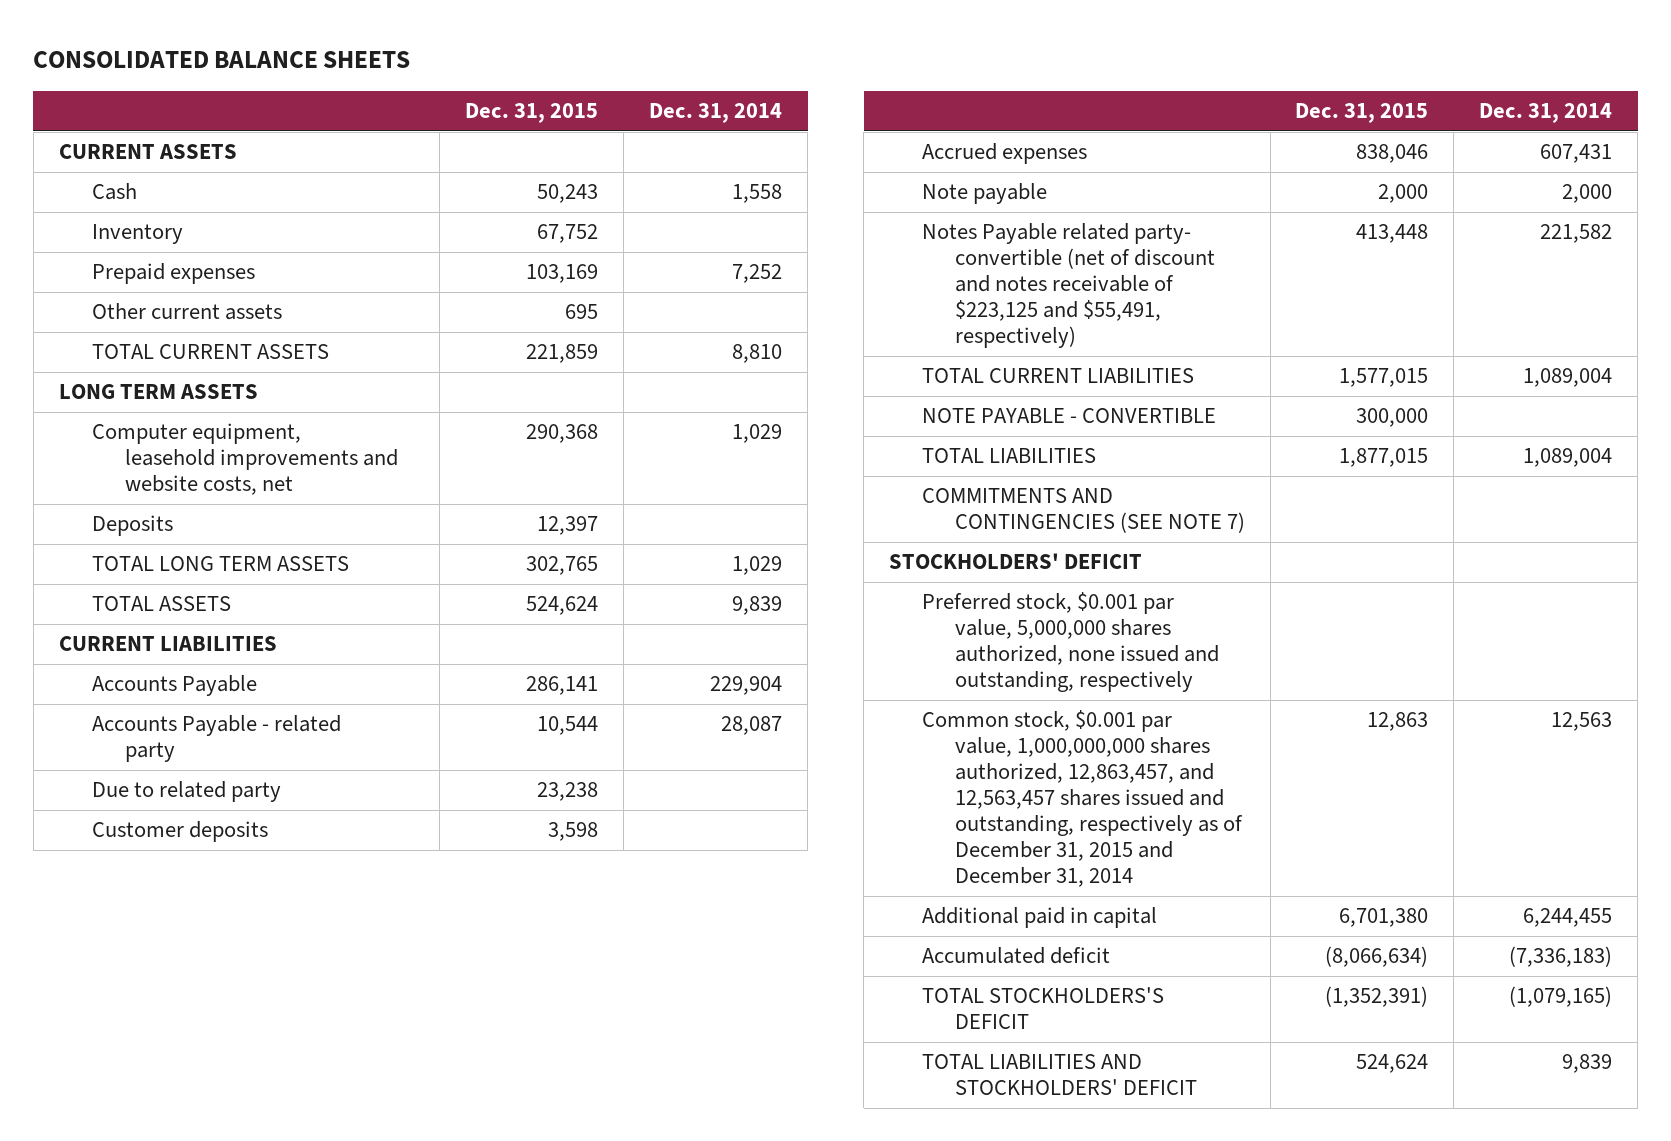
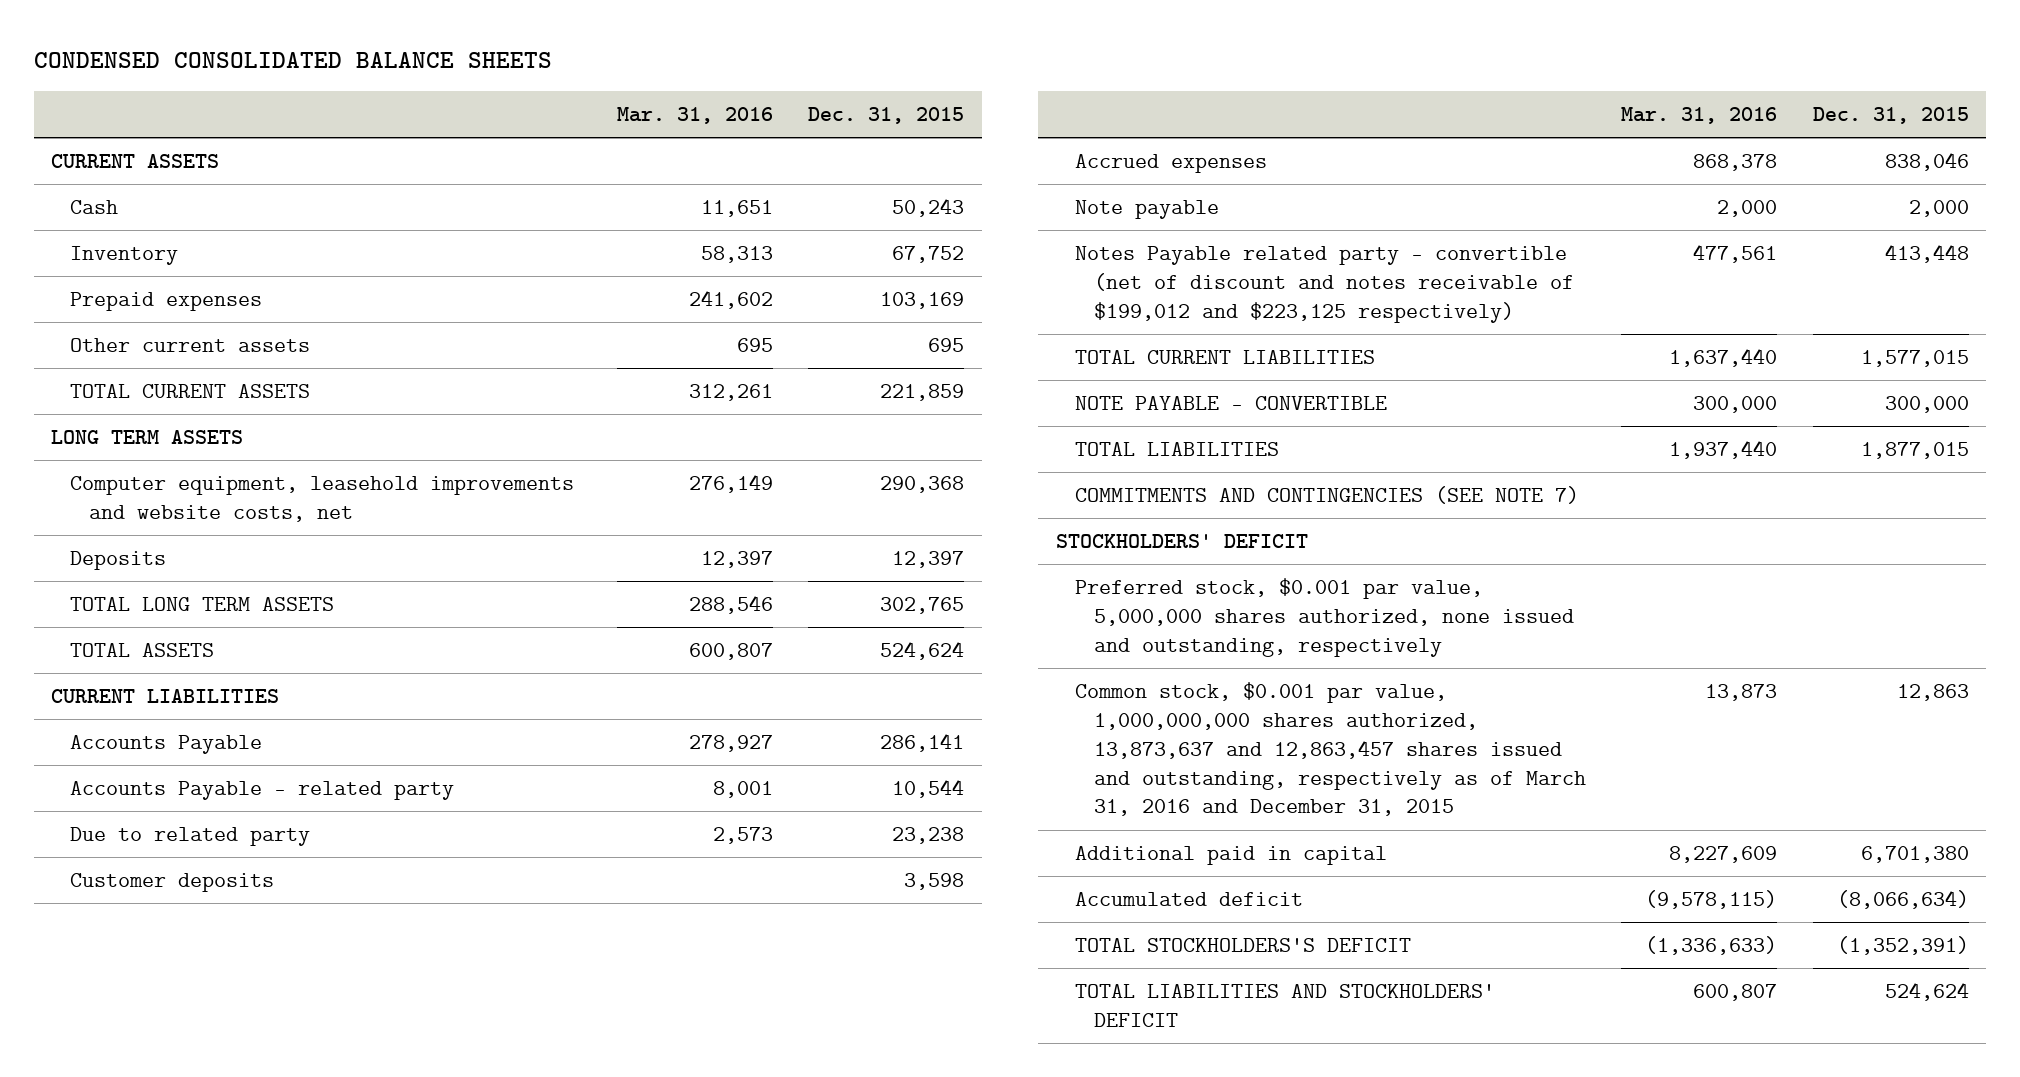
[33,51,411,69] CONSOLIDATED BALANCE SHEETS -> [33,52,552,69] CONDENSED CONSOLIDATED BALANCE SHEETS
[649,103,783,124] Dec. 31, 2014 -> none
none -> [616,106,773,124] Mar. 31, 2016
[921,223,1215,349] Notes Payable related party- convertible (net of discount and notes receivable of $223,125 and $55,491, respectively) -> [1074,246,1574,323] Notes Payable related party - convertible (net of discount and notes receivable of $199,012 and $223,125 respectively)
[921,710,1243,888] Common stock, $0.001 par value, 1,000,000,000 shares authorized, 12,863,457, and 12,563,457 shares issued and outstanding, respectively as of December 31, 2015 and December 31, 2014 -> [1074,682,1586,817] Common stock, $0.001 par value, 1,000,000,000 shares authorized, 13,873,637 and 12,863,457 shares issued and outstanding, respectively as of March 31, 2016 and December 31, 2015

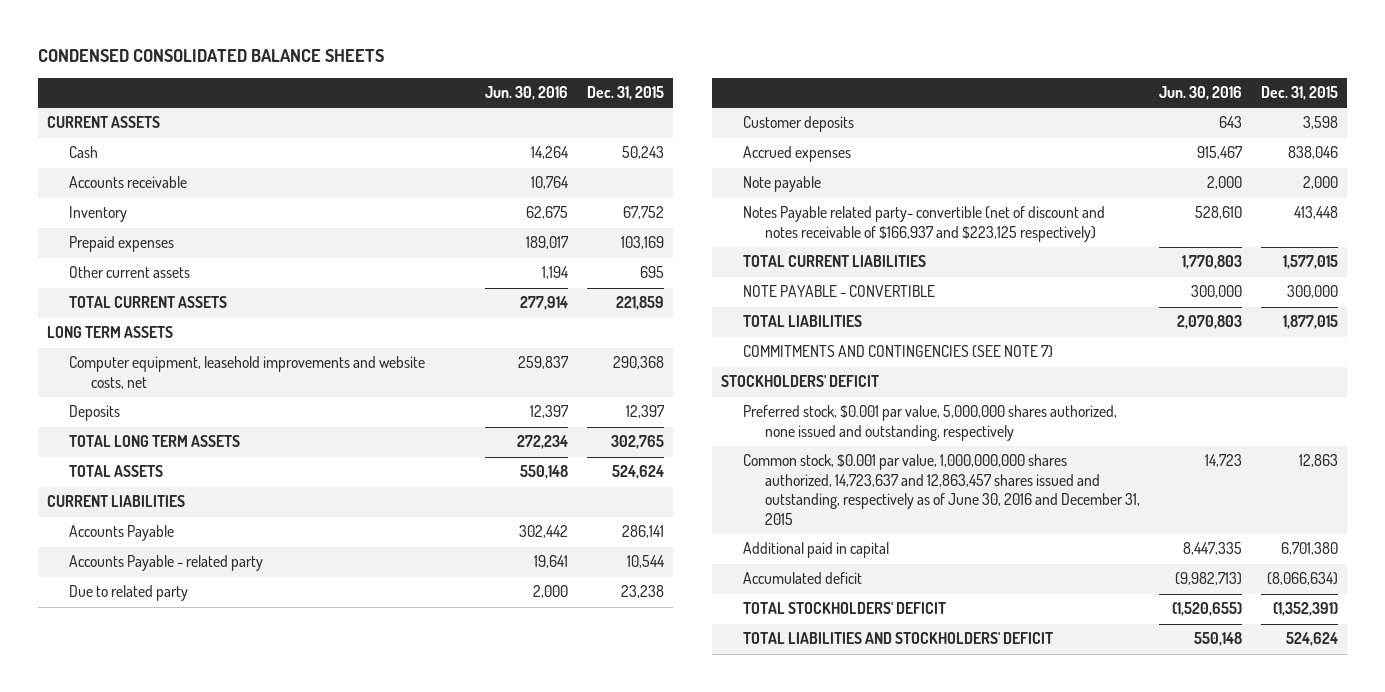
[616,106,773,124] Mar. 31, 2016 -> none
none -> [485,86,569,101] Jun. 30, 2016
none -> [69,176,188,189] Accounts receivable
[1074,246,1574,323] Notes Payable related party - convertible (net of discount and notes receivable of $199,012 and $223,125 respectively) -> [743,206,1106,242] Notes Payable related party- convertible (net of discount and notes receivable of $166,937 and $223,125 respectively)
[1074,682,1586,817] Common stock, $0.001 par value, 1,000,000,000 shares authorized, 13,873,637 and 12,863,457 shares issued and outstanding, respectively as of March 31, 2016 and December 31, 2015 -> [743,454,1141,525] Common stock, $0.001 par value, 1,000,000,000 shares authorized, 14,723,637 and 12,863,457 shares issued and outstanding, respectively as of June 30, 2016 and December 31, 2015
[1074,938,1411,953] TOTAL STOCKHOLDERS'S DEFICIT -> [743,602,947,615] TOTAL STOCKHOLDERS' DEFICIT

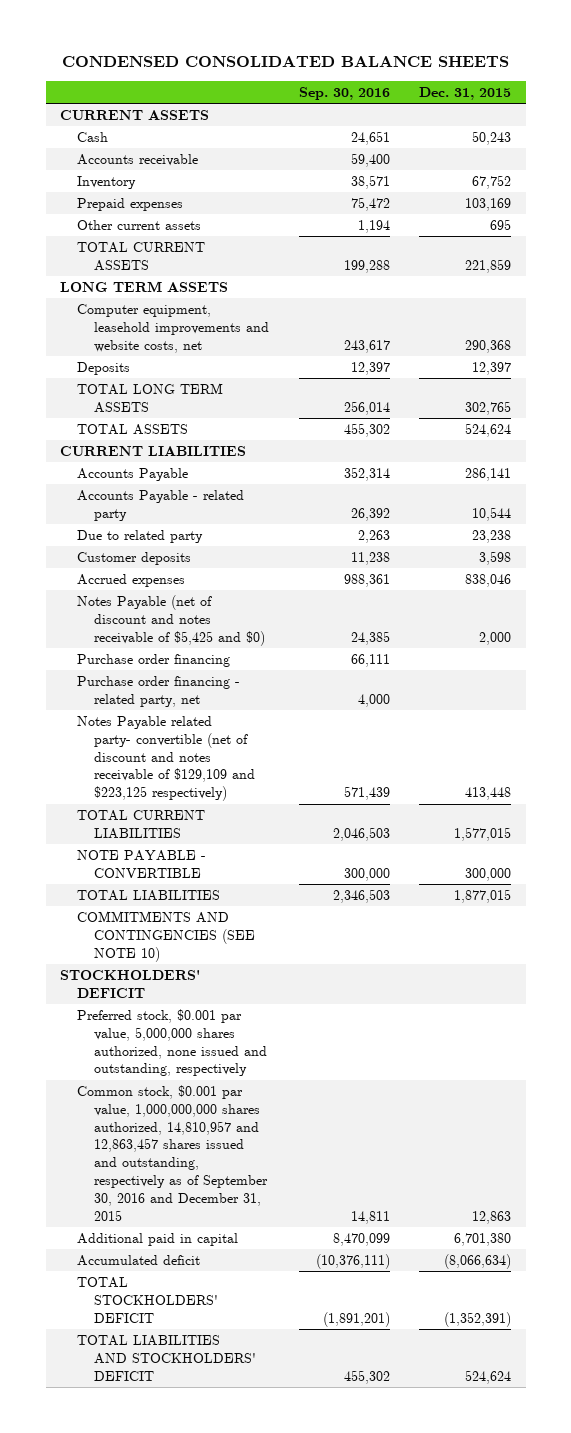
[485,86,569,101] Jun. 30, 2016 -> none
none -> [298,87,390,101] Sep. 30, 2016
[743,176,822,193] Note payable -> [77,594,266,646] Notes Payable (net of discount and notes receivable of $5,425 and $0)
none -> [77,653,231,667] Purchase order financing
none -> [77,675,241,707] Purchase order financing - related party, net
[743,206,1106,242] Notes Payable related party- convertible (net of discount and notes receivable of $166,937 and $223,125 respectively) -> [77,715,256,802] Notes Payable related party- convertible (net of discount and notes receivable of $129,109 and $223,125 respectively)
[743,345,1054,359] COMMITMENTS AND CONTINGENCIES (SEE NOTE 7) -> [77,910,256,962] COMMITMENTS AND CONTINGENCIES (SEE NOTE 10)
[743,454,1141,525] Common stock, $0.001 par value, 1,000,000,000 shares authorized, 14,723,637 and 12,863,457 shares issued and outstanding, respectively as of June 30, 2016 and December 31, 2015 -> [77,1084,269,1222] Common stock, $0.001 par value, 1,000,000,000 shares authorized, 14,810,957 and 12,863,457 shares issued and outstanding, respectively as of September 30, 2016 and December 31, 2015

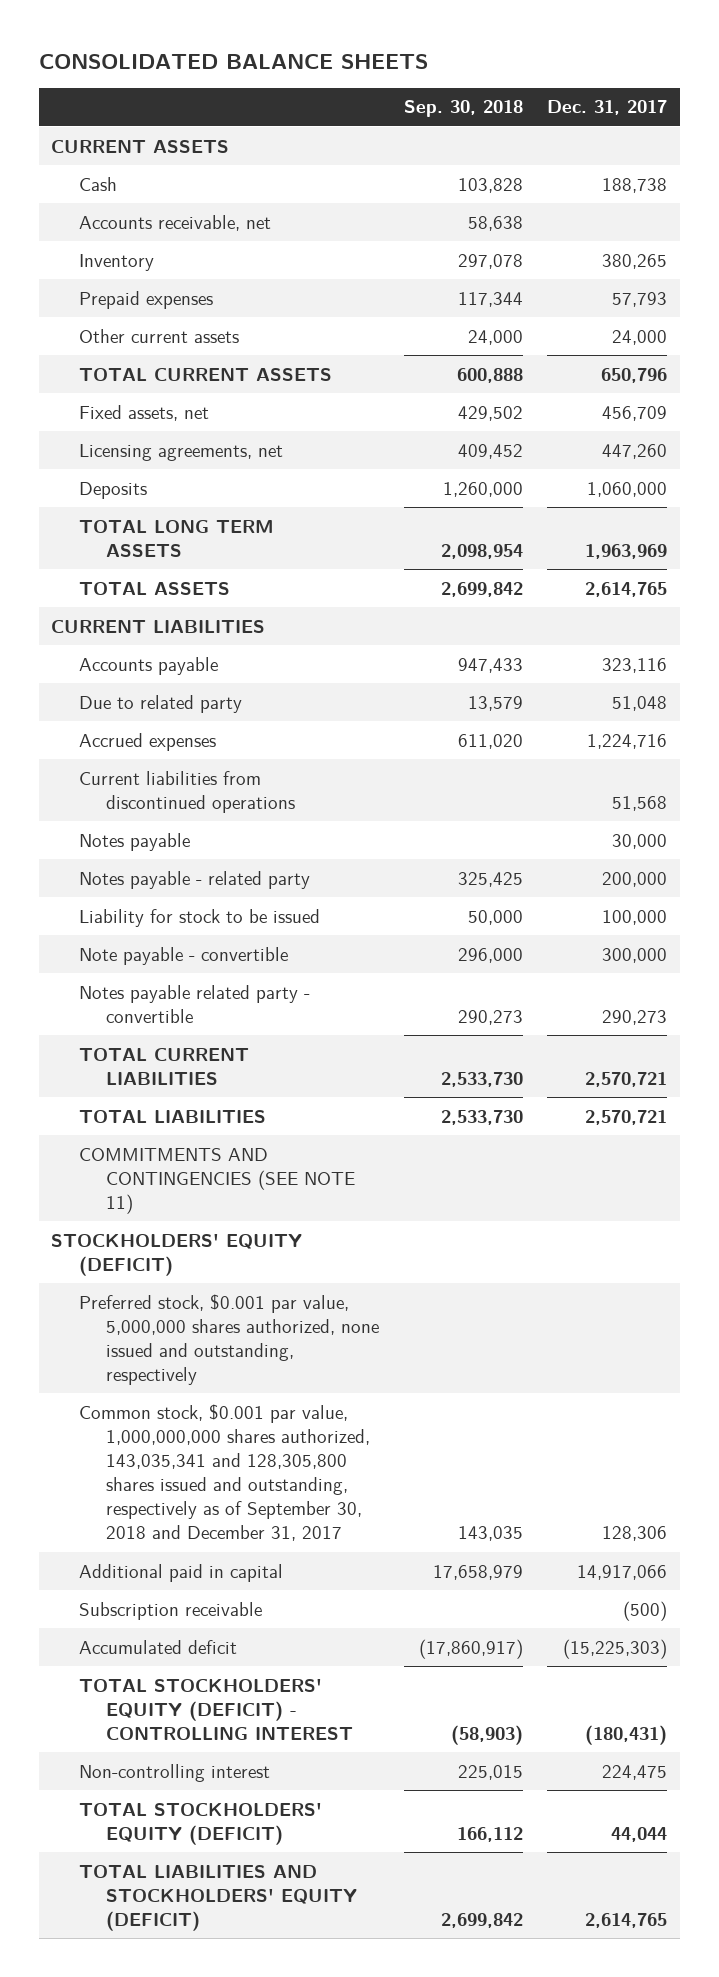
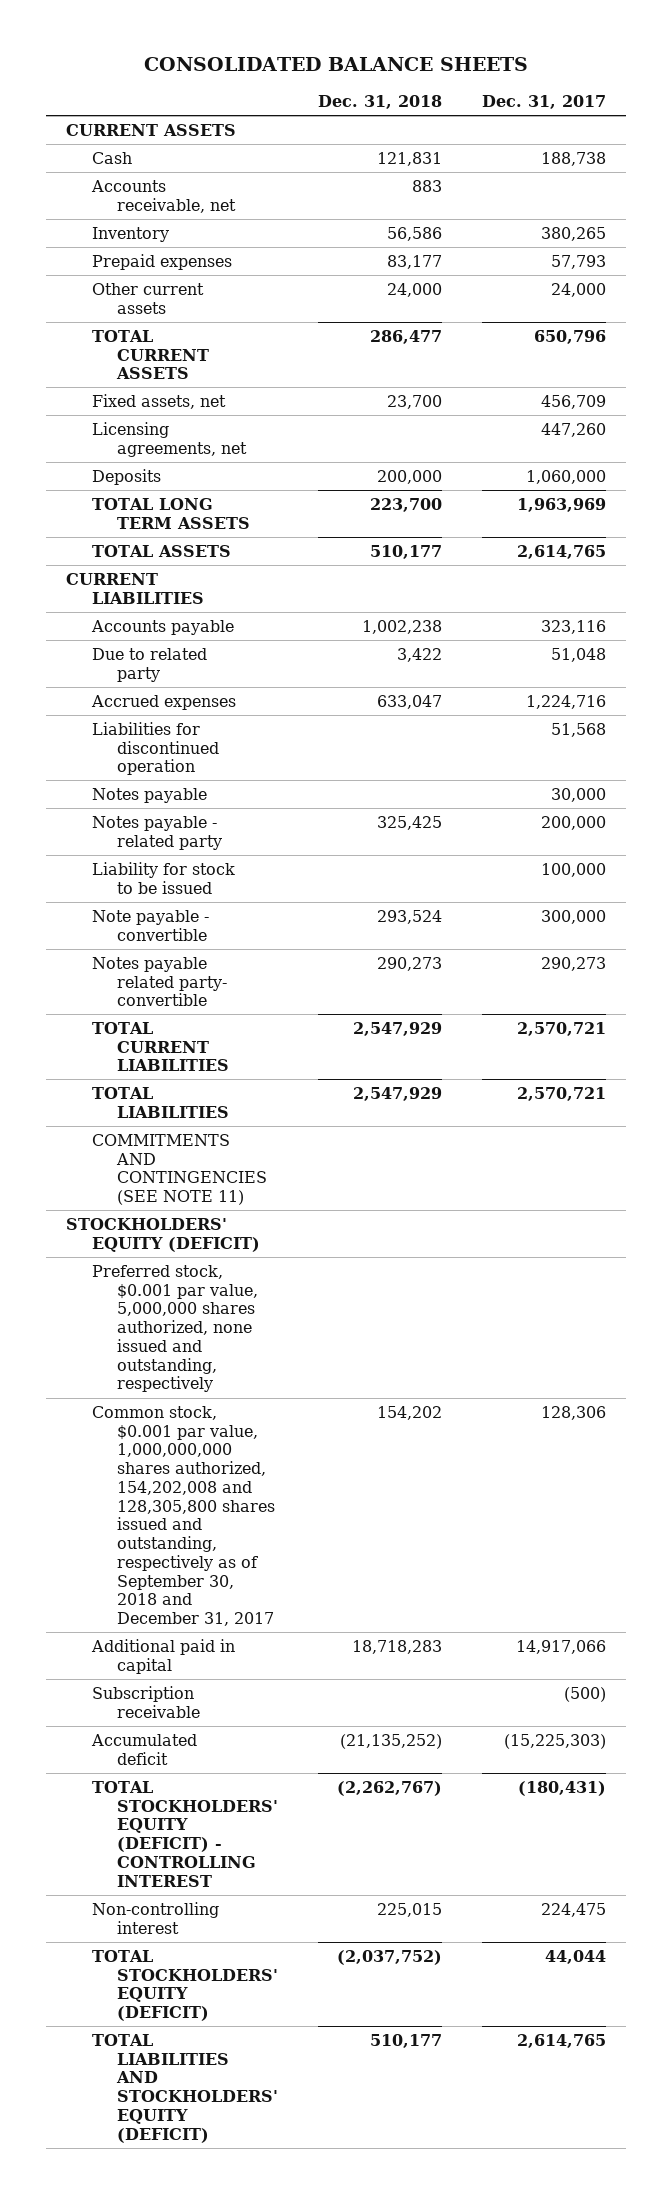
[403,100,523,118] Sep. 30, 2018 -> none
none -> [317,94,442,109] Dec. 31, 2018
[78,770,296,813] Current liabilities from discontinued operations -> [91,721,220,776] Liabilities for discontinued operation
[78,984,310,1023] Notes payable related party - convertible -> [91,956,228,1007] Notes payable related party- convertible
[78,1403,371,1542] Common stock, $0.001 par value, 1,000,000,000 shares authorized, 143,035,341 and 128,305,800 shares issued and outstanding, respectively as of September 30, 2018 and December 31, 2017 -> [91,1405,276,1627] Common stock, $0.001 par value, 1,000,000,000 shares authorized, 154,202,008 and 128,305,800 shares issued and outstanding, respectively as of September 30, 2018 and December 31, 2017

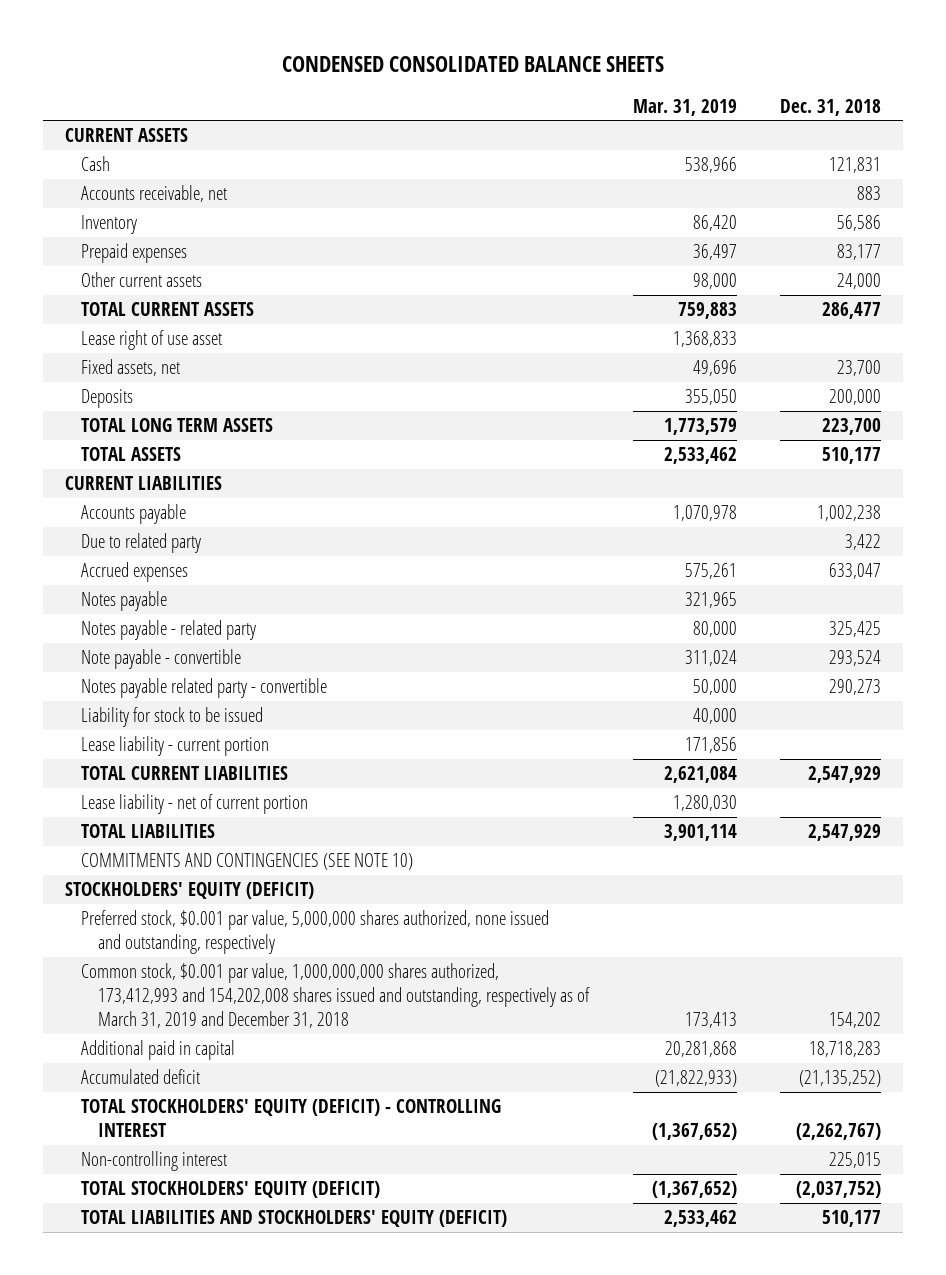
[144,57,529,72] CONSOLIDATED BALANCE SHEETS -> [281,56,664,73] CONDENSED CONSOLIDATED BALANCE SHEETS
[481,94,606,109] Dec. 31, 2017 -> none
none -> [632,98,737,116] Mar. 31, 2019
none -> [81,330,223,351] Lease right of use asset
[91,421,248,457] Licensing agreements, net -> none
[91,721,220,776] Liabilities for discontinued operation -> none
[91,956,228,1007] Notes payable related party- convertible -> [81,678,328,699] Notes payable related party - convertible
[91,861,235,894] Liability for stock to be issued -> [81,707,264,728] Liability for stock to be issued
none -> [81,736,270,757] Lease liability - current portion
none -> [81,794,309,815] Lease liability - net of current portion
[91,1133,268,1206] COMMITMENTS AND CONTINGENCIES (SEE NOTE 11) -> [81,853,414,871] COMMITMENTS AND CONTINGENCIES (SEE NOTE 10)
[91,1405,276,1627] Common stock, $0.001 par value, 1,000,000,000 shares authorized, 154,202,008 and 128,305,800 shares issued and outstanding, respectively as of September 30, 2018 and December 31, 2017 -> [81,963,590,1029] Common stock, $0.001 par value, 1,000,000,000 shares authorized, 173,412,993 and 154,202,008 shares issued and outstanding, respectively as of March 31, 2019 and December 31, 2018
[91,1685,201,1718] Subscription receivable -> none

